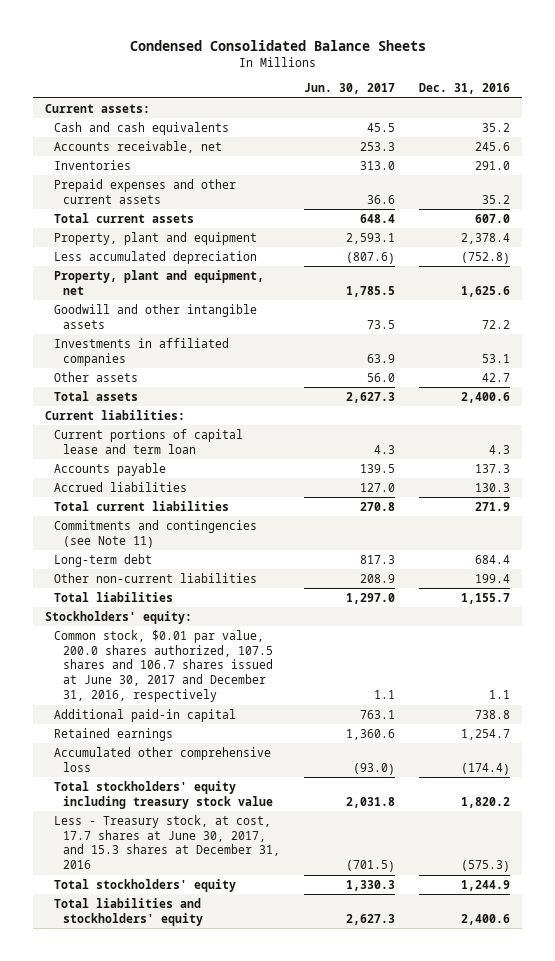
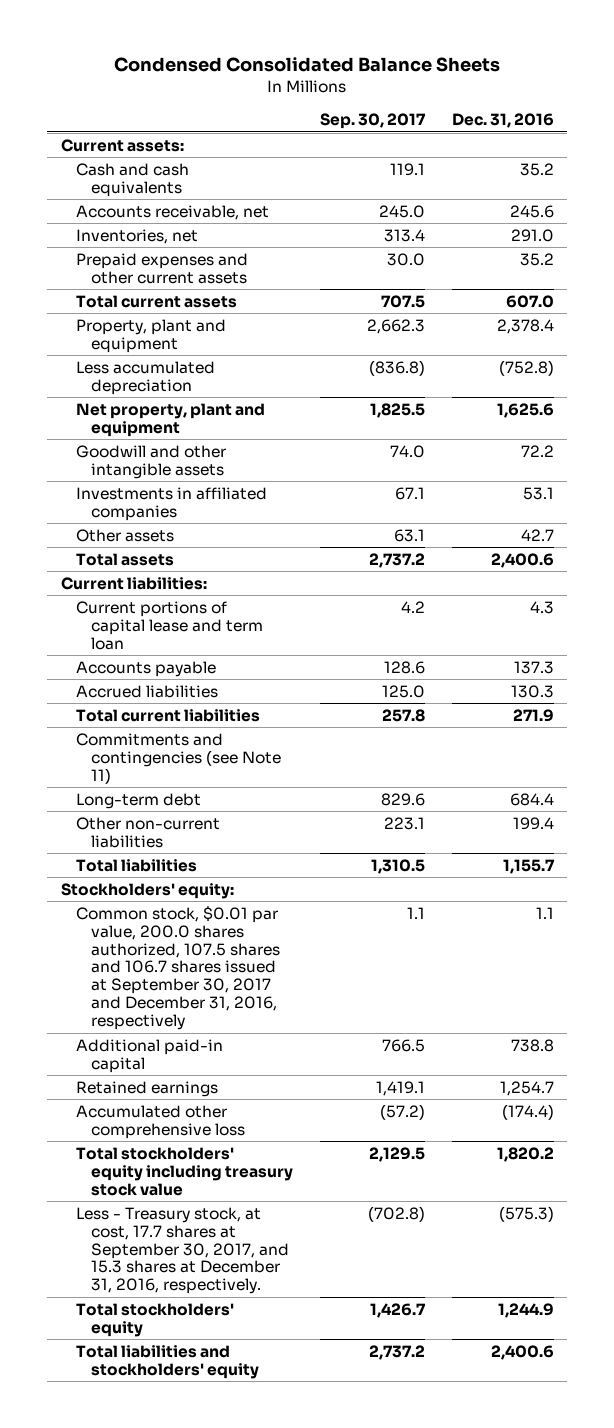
[304,83,396,95] Jun. 30, 2017 -> none
none -> [319,113,426,130] Sep. 30, 2017
[54,159,132,170] Inventories -> [75,228,198,244] Inventories, net
[54,269,265,295] Property, plant and equipment, net -> [75,402,265,437] Net property, plant and equipment
[54,629,274,703] Common stock, $0.01 par value, 200.0 shares authorized, 107.5 shares and 106.7 shares issued at June 30, 2017 and December 31, 2016, respectively -> [75,905,280,1031] Common stock, $0.01 par value, 200.0 shares authorized, 107.5 shares and 106.7 shares issued at September 30, 2017 and December 31, 2016, respectively
[54,814,281,870] Less - Treasury stock, at cost, 17.7 shares at June 30, 2017, and 15.3 shares at December 31, 2016 -> [75,1206,289,1295] Less - Treasury stock, at cost, 17.7 shares at September 30, 2017, and 15.3 shares at December 31, 2016, respectively.

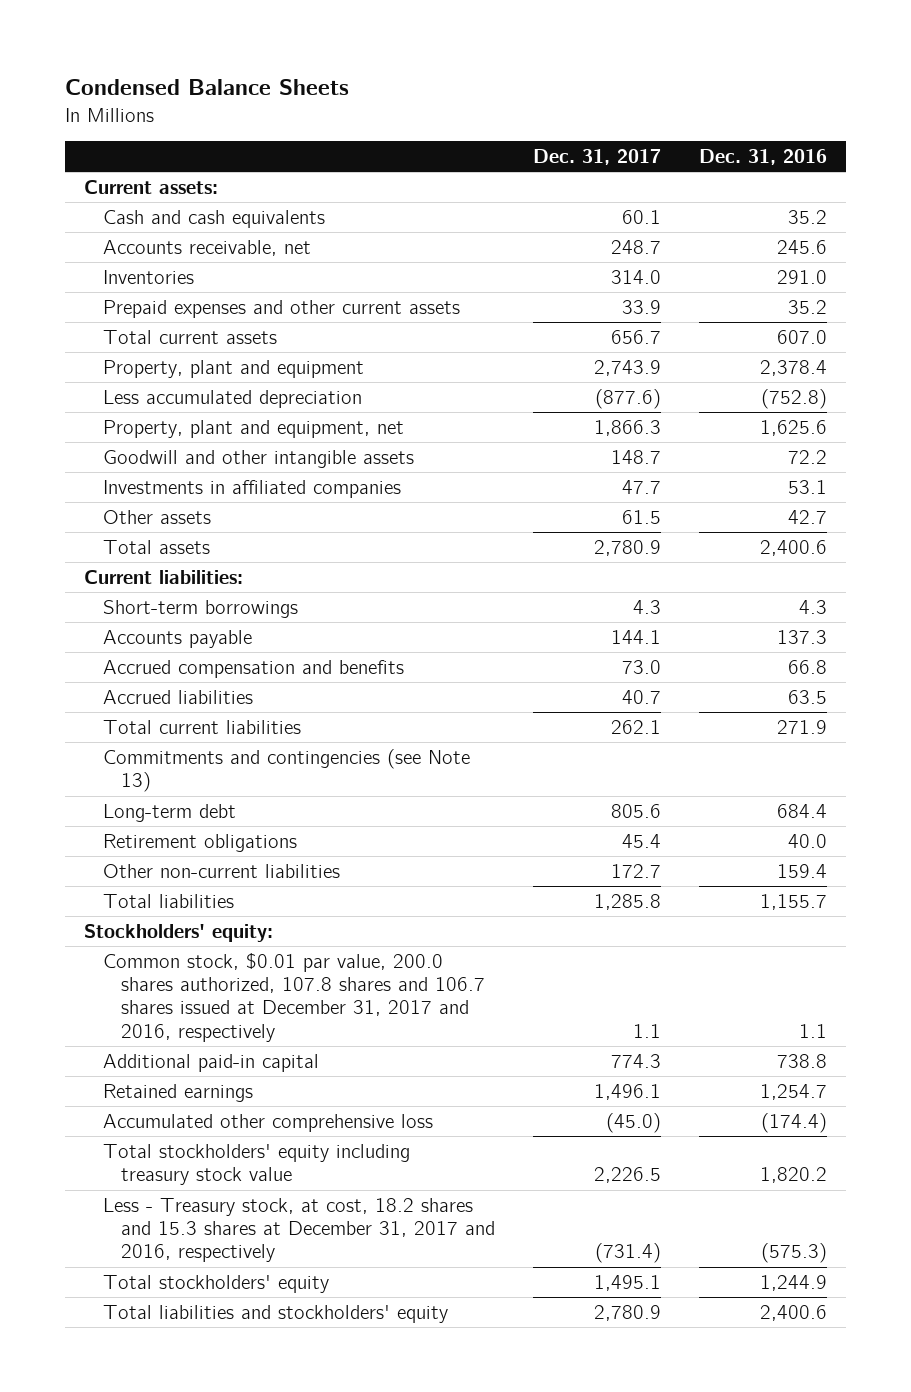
[114,57,501,73] Condensed Consolidated Balance Sheets -> [65,79,350,96] Condensed Balance Sheets
[319,113,426,130] Sep. 30, 2017 -> none
none -> [532,148,661,165] Dec. 31, 2017
[75,228,198,244] Inventories, net -> [102,269,194,284] Inventories
[75,402,265,437] Net property, plant and equipment -> [102,419,404,438] Property, plant and equipment, net
[75,600,263,650] Current portions of capital lease and term loan -> none
none -> [102,599,298,618] Short-term borrowings
none -> [102,659,404,678] Accrued compensation and benefits
[510,684,554,698] 130.3 -> [787,689,827,704] 63.5
[75,732,281,784] Commitments and contingencies (see Note 11) -> [102,748,470,793] Commitments and contingencies (see Note 13)
none -> [102,833,297,852] Retirement obligations
[512,816,554,830] 199.4 -> [776,863,827,878] 159.4
[75,905,280,1031] Common stock, $0.01 par value, 200.0 shares authorized, 107.5 shares and 106.7 shares issued at September 30, 2017 and December 31, 2016, respectively -> [102,952,485,1042] Common stock, $0.01 par value, 200.0 shares authorized, 107.8 shares and 106.7 shares issued at December 31, 2017 and 2016, respectively
[75,1206,289,1295] Less - Treasury stock, at cost, 17.7 shares at September 30, 2017, and 15.3 shares at December 31, 2016, respectively. -> [102,1197,495,1263] Less - Treasury stock, at cost, 18.2 shares and 15.3 shares at December 31, 2017 and 2016, respectively

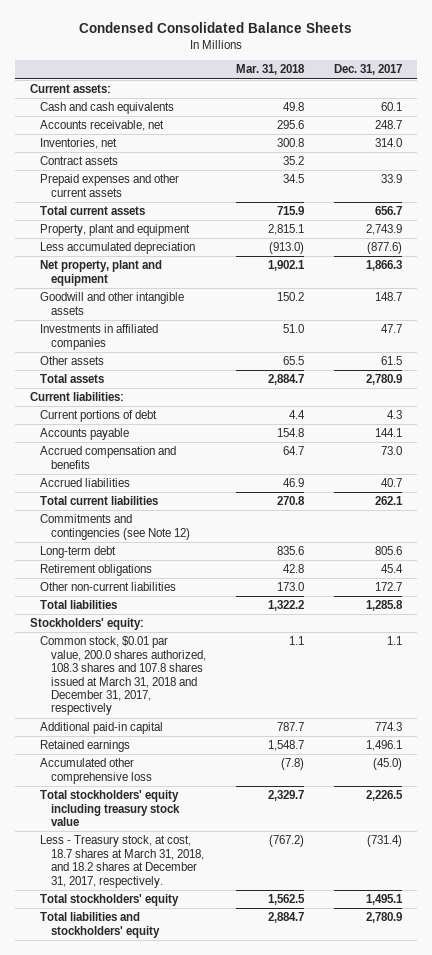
[65,79,350,96] Condensed Balance Sheets -> [78,21,352,33] Condensed Consolidated Balance Sheets
[698,148,827,165] Dec. 31, 2016 -> none
none -> [235,64,305,76] Mar. 31, 2018
[102,269,194,284] Inventories -> [40,138,118,150] Inventories, net
none -> [40,156,119,166] Contract assets
[102,419,404,438] Property, plant and equipment, net -> [40,260,163,286] Net property, plant and equipment
[102,599,298,618] Short-term borrowings -> [40,410,158,423] Current portions of debt
[102,748,470,793] Commitments and contingencies (see Note 13) -> [40,514,190,540] Commitments and contingencies (see Note 12)
[102,952,485,1042] Common stock, $0.01 par value, 200.0 shares authorized, 107.8 shares and 106.7 shares issued at December 31, 2017 and 2016, respectively -> [40,636,206,716] Common stock, $0.01 par value, 200.0 shares authorized, 108.3 shares and 107.8 shares issued at March 31, 2018 and December 31, 2017, respectively
[102,1197,495,1263] Less - Treasury stock, at cost, 18.2 shares and 15.3 shares at December 31, 2017 and 2016, respectively -> [40,835,204,888] Less - Treasury stock, at cost, 18.7 shares at March 31, 2018, and 18.2 shares at December 31, 2017, respectively.

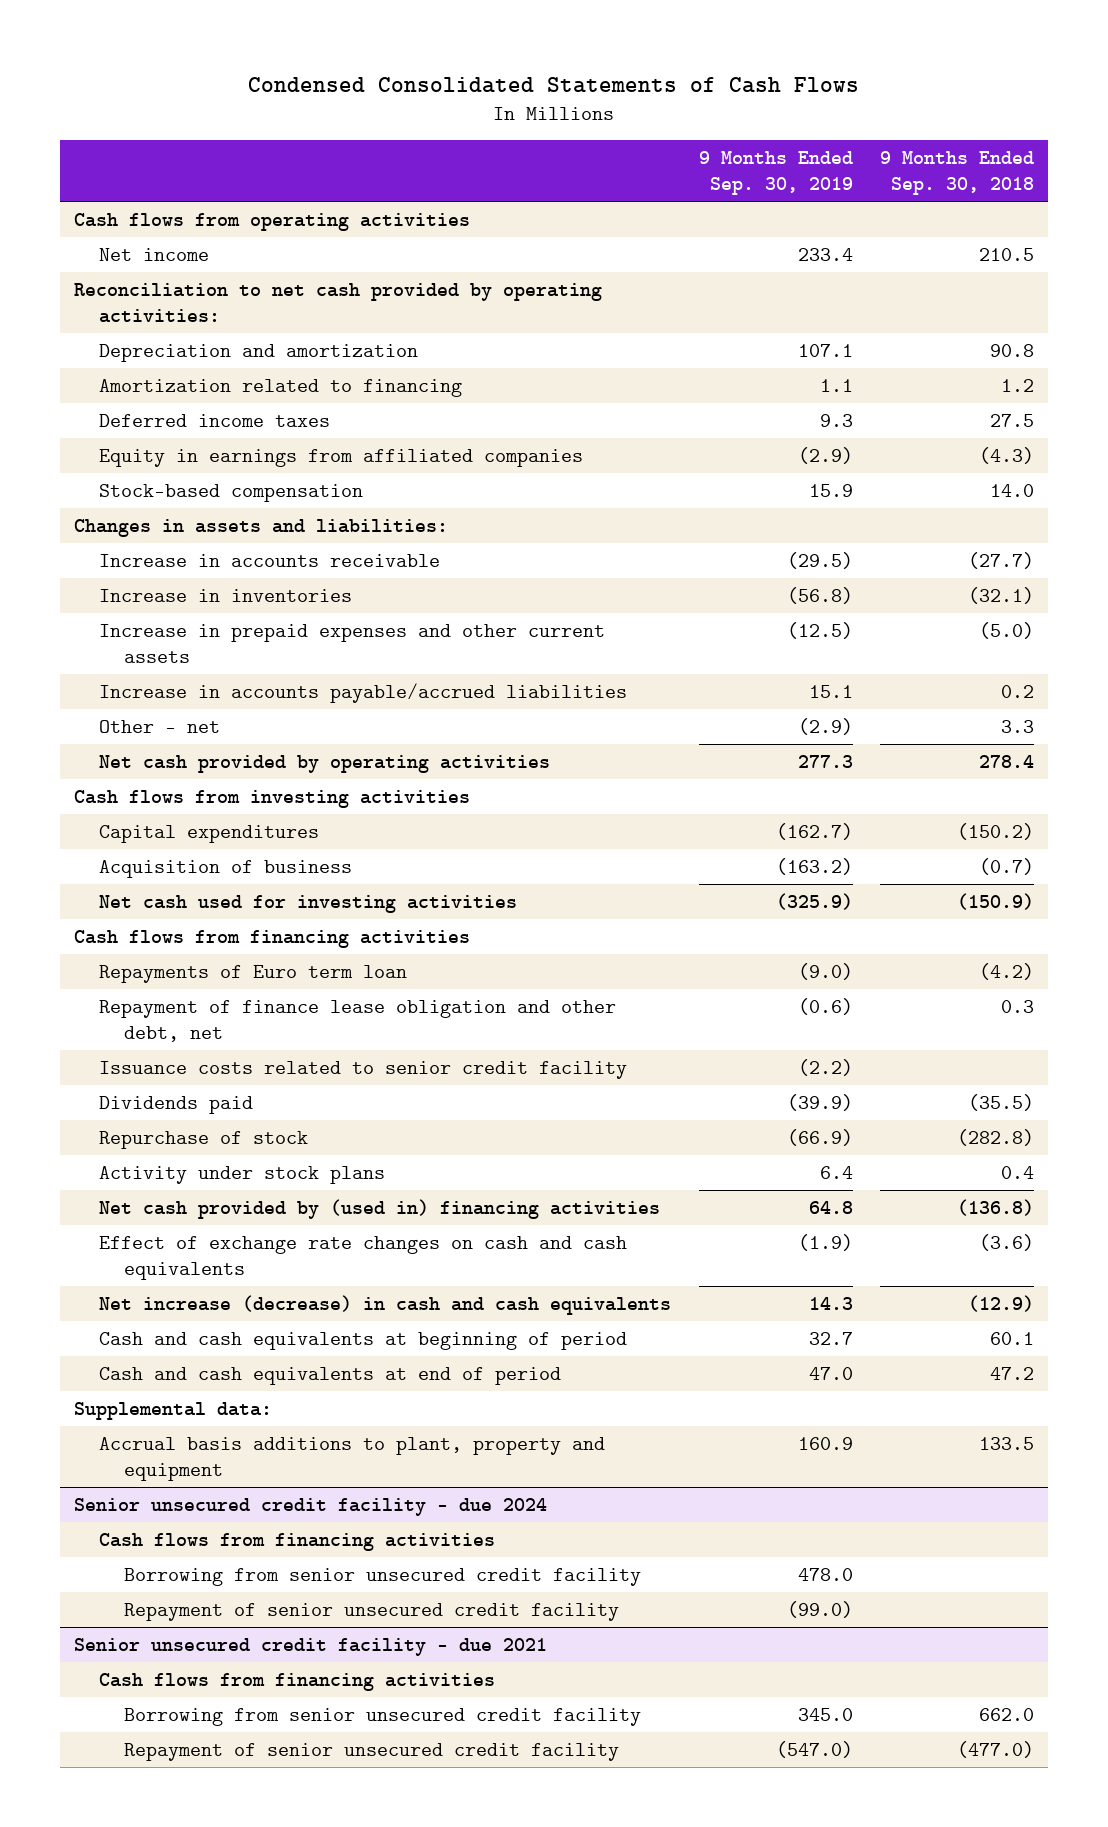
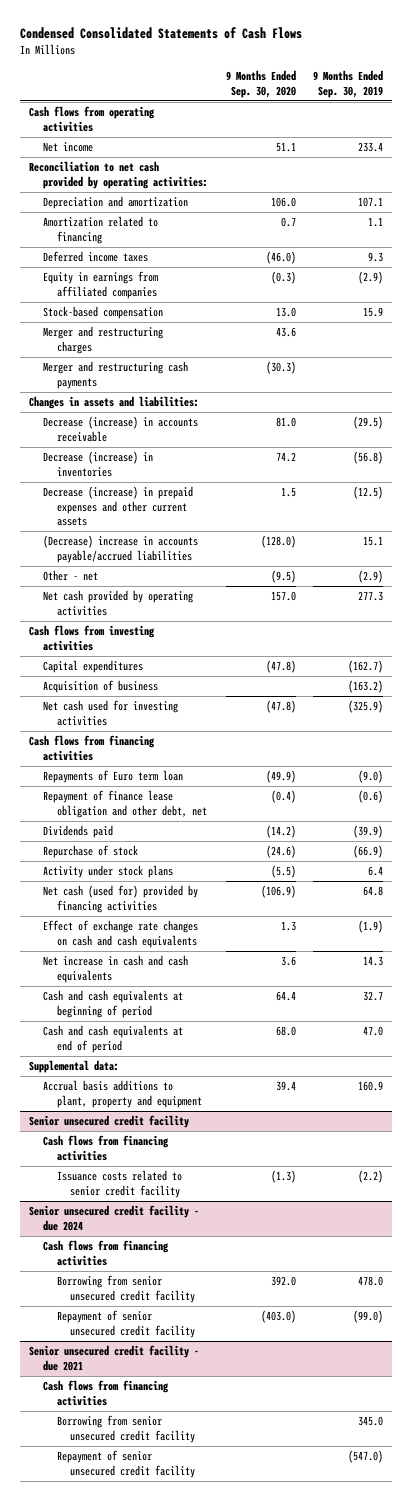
[880,150,1035,196] 9 Months Ended Sep. 30, 2018 -> none
none -> [225,70,296,98] 9 Months Ended Sep. 30, 2020
none -> [42,326,163,354] Merger and restructuring charges
none -> [42,361,188,389] Merger and restructuring cash payments
[99,553,441,567] Increase in accounts receivable -> [42,416,198,442] Decrease (increase) in accounts receivable
[99,588,353,602] Increase in inventories -> [42,451,153,477] Decrease (increase) in inventories
[99,623,606,663] Increase in prepaid expenses and other current assets -> [42,486,193,526] Decrease (increase) in prepaid expenses and other current assets
[99,682,628,703] Increase in accounts payable/accrued liabilities -> [42,535,198,563] (Decrease) increase in accounts payable/accrued liabilities
[99,1060,628,1079] Issuance costs related to senior credit facility -> none
[99,1198,661,1219] Net cash provided by (used in) financing activities -> [42,885,198,913] Net cash (used for) provided by financing activities
[99,1294,672,1315] Net increase (decrease) in cash and cash equivalents -> [42,955,188,983] Net increase in cash and cash equivalents
none -> [29,1115,190,1129] Senior unsecured credit facility
none -> [42,1135,169,1161] Cash flows from financing activities
none -> [56,1170,182,1198] Issuance costs related to senior credit facility

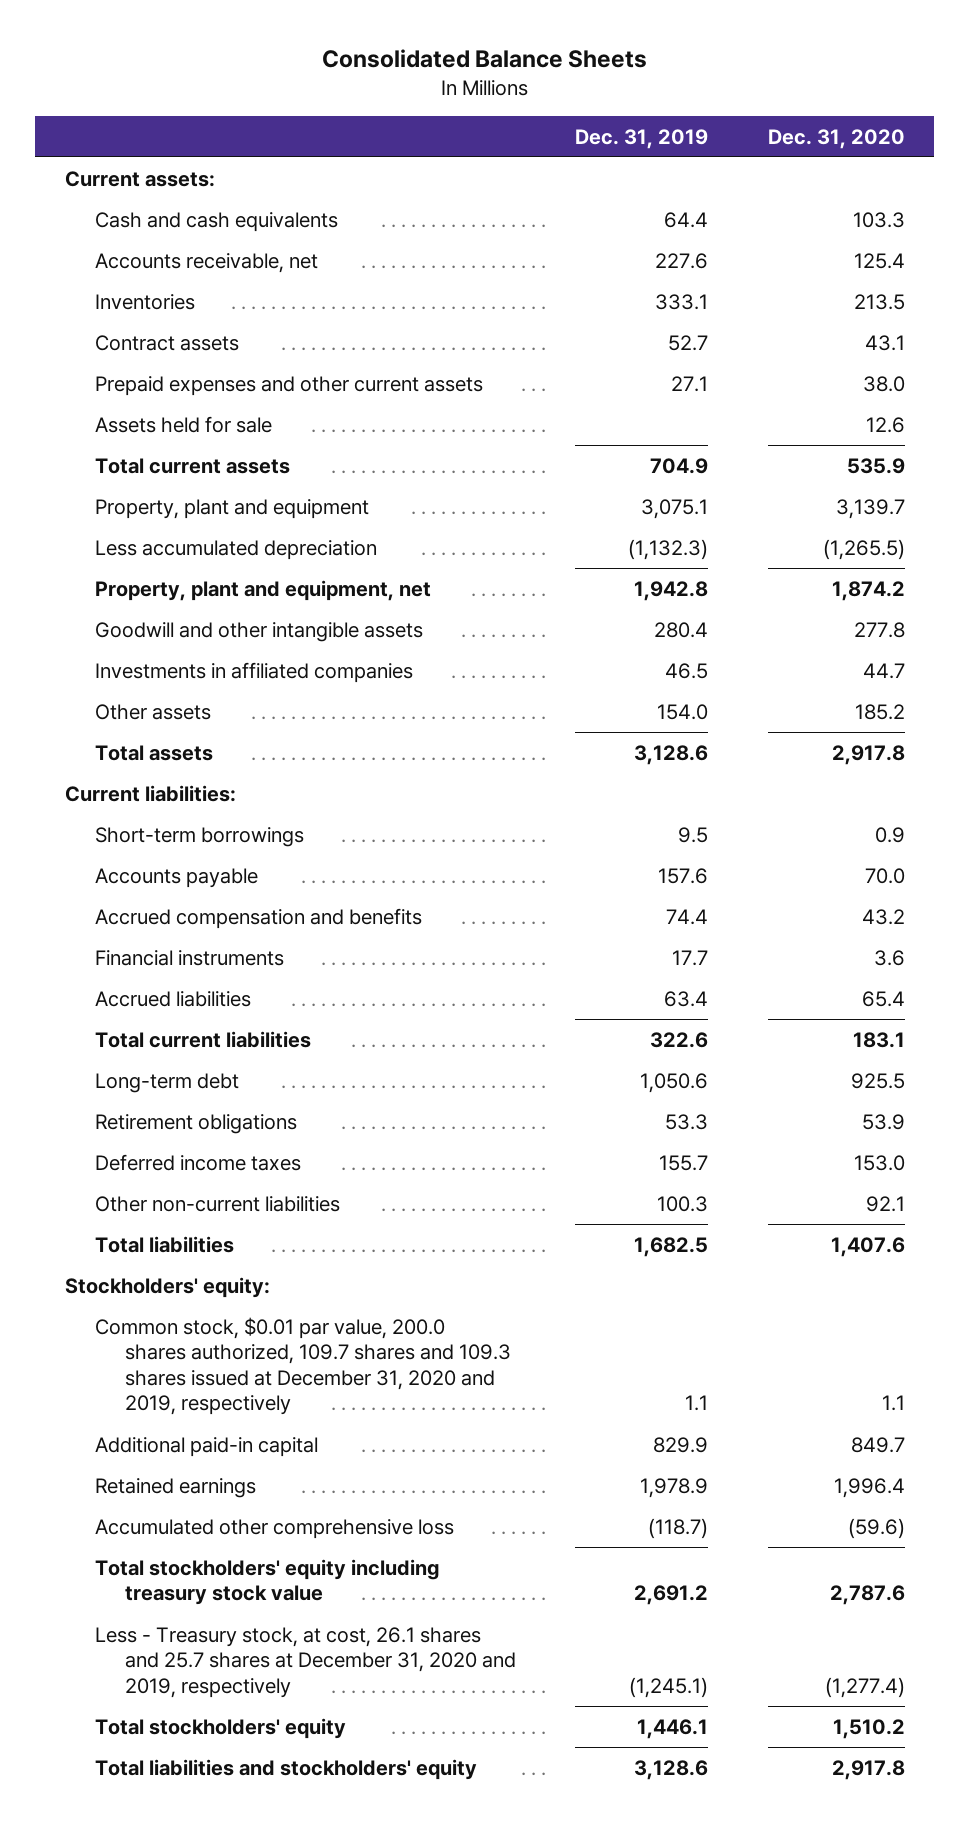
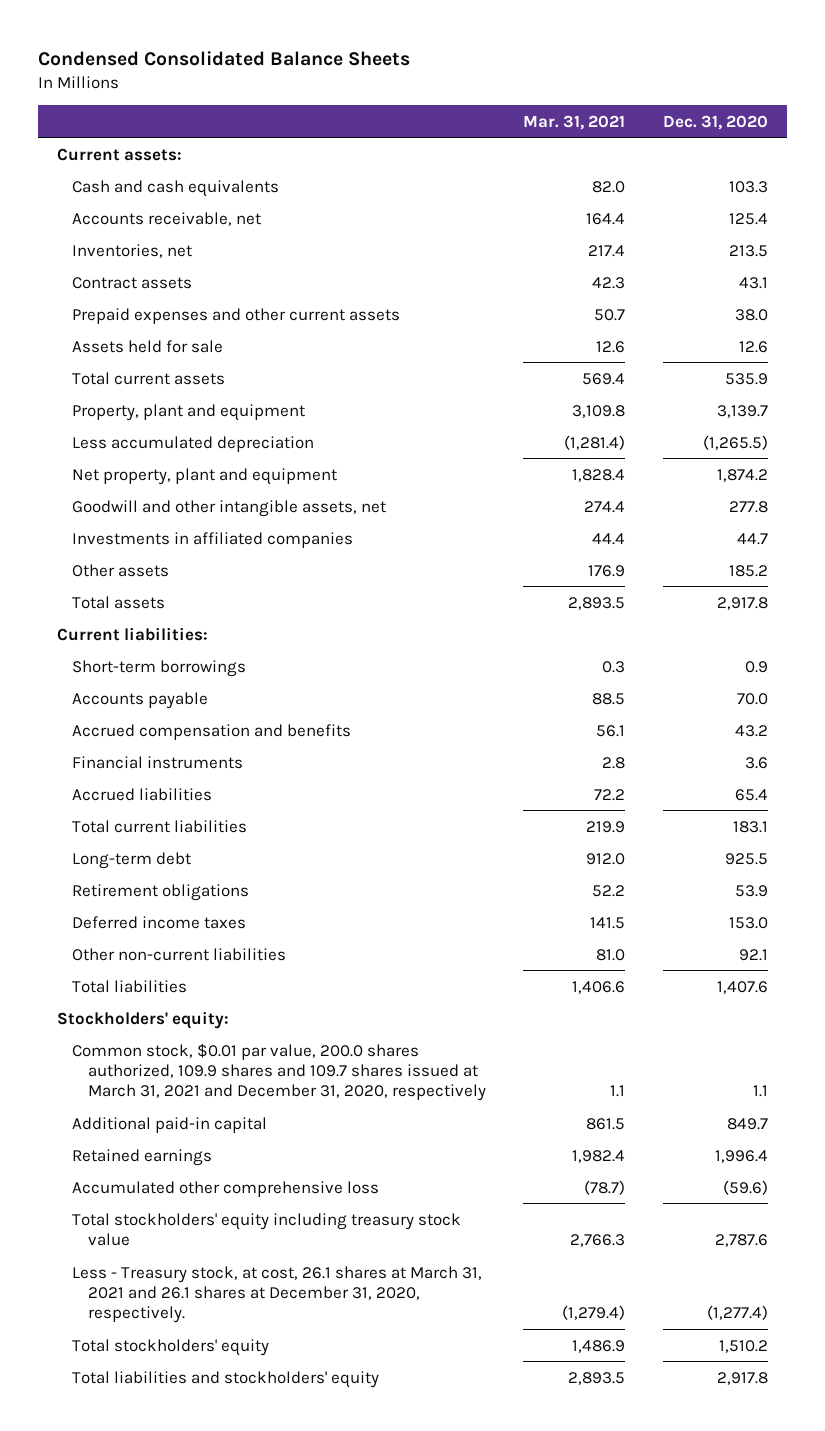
[321,49,647,69] Consolidated Balance Sheets -> [38,50,411,66] Condensed Consolidated Balance Sheets
[575,128,709,149] Dec. 31, 2019 -> none
none -> [523,114,626,130] Mar. 31, 2021
[95,293,196,310] Inventories -> [72,243,193,258] Inventories, net
[95,579,432,601] Property, plant and equipment, net -> [72,467,338,485] Net property, plant and equipment
[95,621,424,642] Goodwill and other intangible assets -> [72,499,387,517] Goodwill and other intangible assets, net
[95,1316,511,1416] Common stock, $0.01 par value, 200.0 shares authorized, 109.7 shares and 109.3 shares issued at December 31, 2020 and 2019, respectively -> [72,1042,486,1102] Common stock, $0.01 par value, 200.0 shares authorized, 109.9 shares and 109.7 shares issued at March 31, 2021 and December 31, 2020, respectively
[95,1626,516,1698] Less - Treasury stock, at cost, 26.1 shares and 25.7 shares at December 31, 2020 and 2019, respectively -> [72,1265,483,1324] Less - Treasury stock, at cost, 26.1 shares at March 31, 2021 and 26.1 shares at December 31, 2020, respectively.

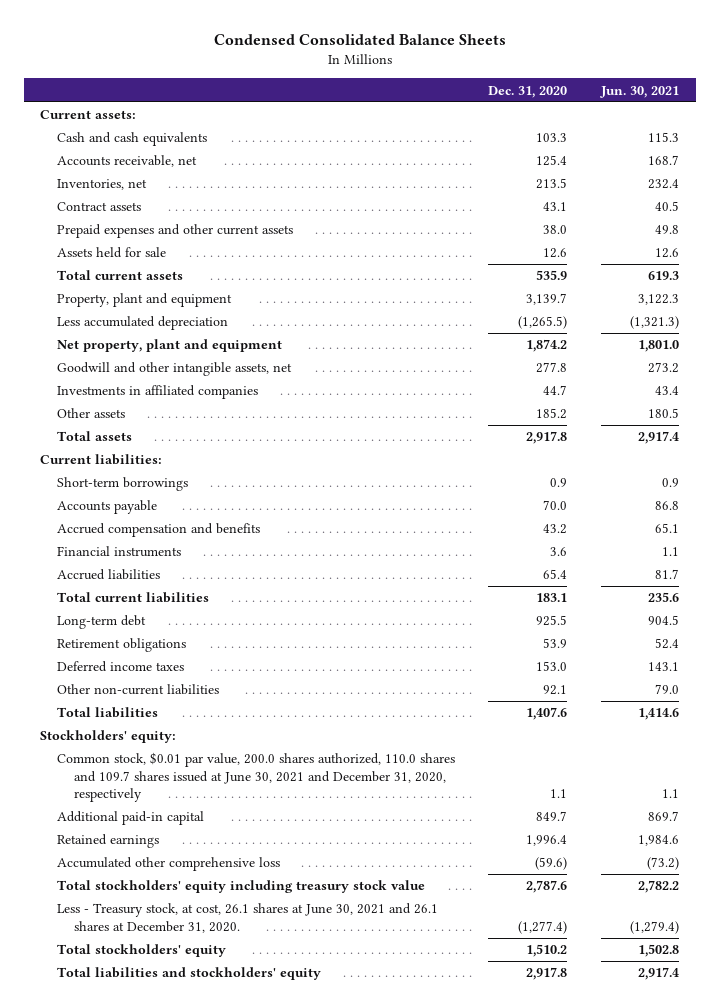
[523,114,626,130] Mar. 31, 2021 -> none
none -> [599,85,679,98] Jun. 30, 2021
[72,1042,486,1102] Common stock, $0.01 par value, 200.0 shares authorized, 109.9 shares and 109.7 shares issued at March 31, 2021 and December 31, 2020, respectively -> [56,752,455,802] Common stock, $0.01 par value, 200.0 shares authorized, 110.0 shares and 109.7 shares issued at June 30, 2021 and December 31, 2020, respectively
[72,1265,483,1324] Less - Treasury stock, at cost, 26.1 shares at March 31, 2021 and 26.1 shares at December 31, 2020, respectively. -> [56,903,438,933] Less - Treasury stock, at cost, 26.1 shares at June 30, 2021 and 26.1 shares at December 31, 2020.

